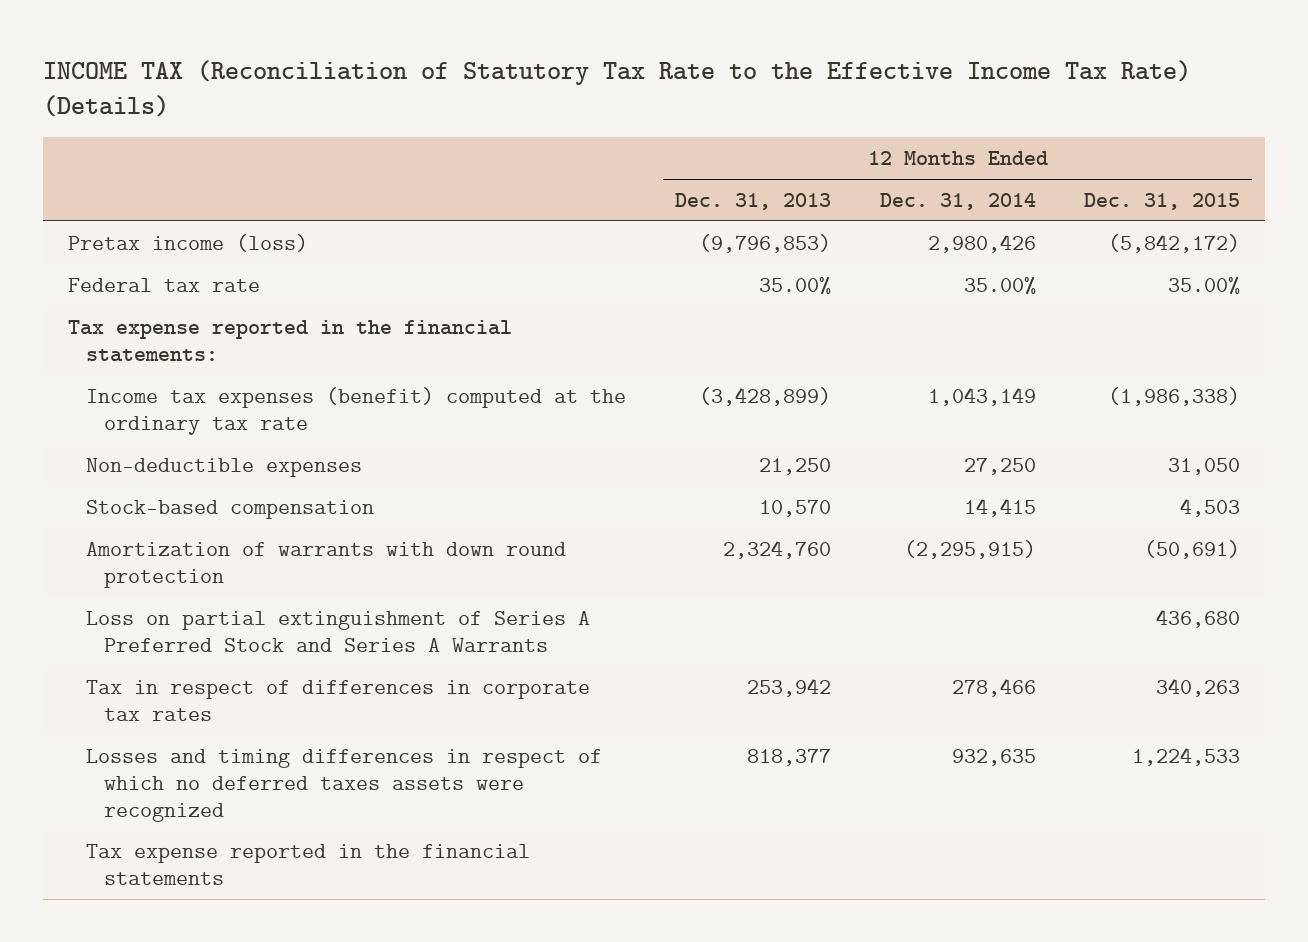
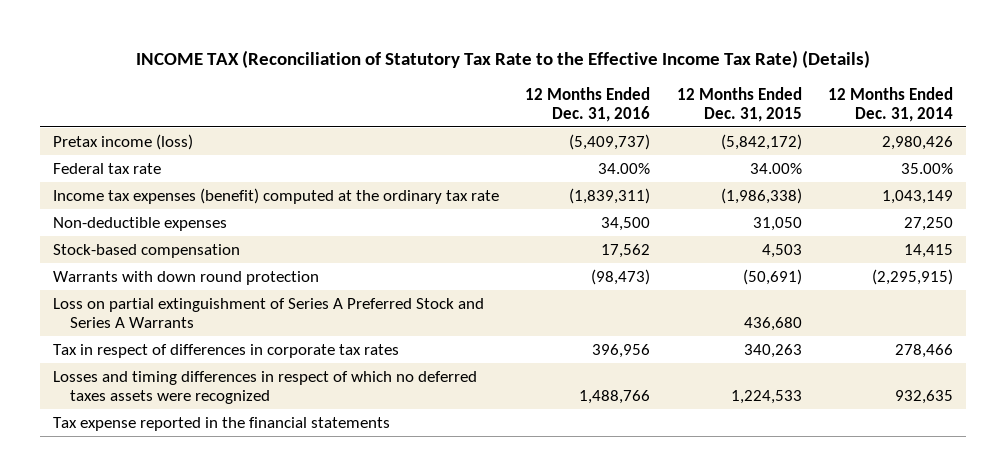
[674,193,831,211] Dec. 31, 2013 -> none
none -> [525,86,651,122] 12 Months Ended Dec. 31, 2016
[67,319,512,362] Tax expense reported in the financial statements: -> none
[1168,275,1241,295] 35.00% -> [749,162,802,174] 34.00%
[86,541,567,588] Amortization of warrants with down round protection -> [52,270,319,285] Warrants with down round protection

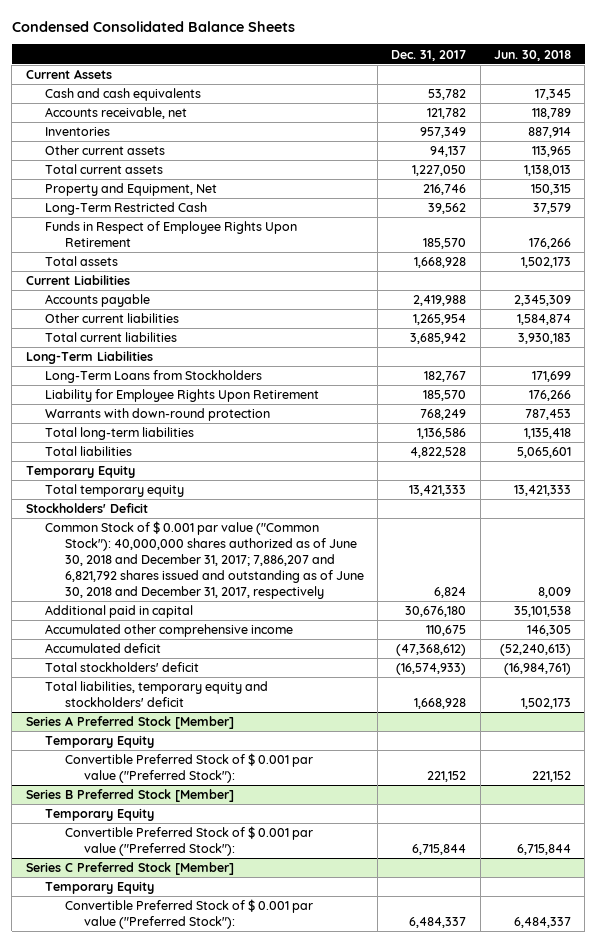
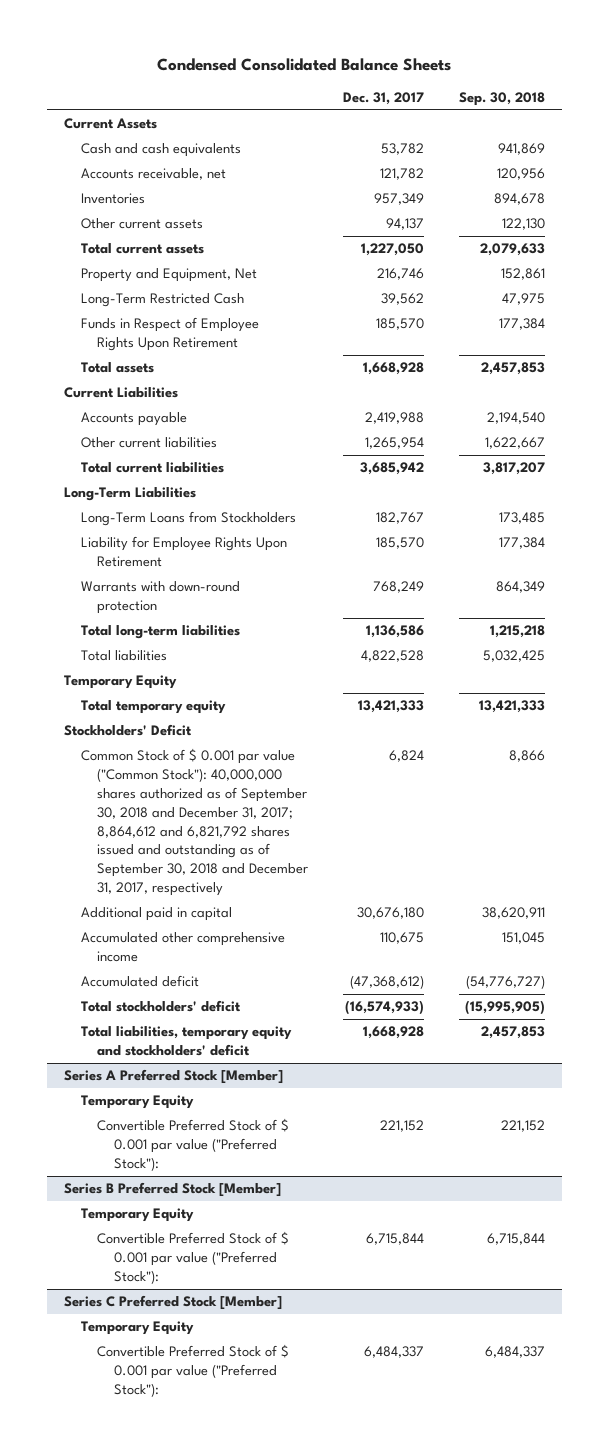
[493,49,571,61] Jun. 30, 2018 -> none
none -> [458,91,545,106] Sep. 30, 2018
[45,521,364,600] Common Stock of $ 0.001 par value ("Common Stock"): 40,000,000 shares authorized as of June 30, 2018 and December 31, 2017; 7,886,207 and 6,821,792 shares issued and outstanding as of June 30, 2018 and December 31, 2017, respectively -> [80,748,309,896] Common Stock of $ 0.001 par value ("Common Stock"): 40,000,000 shares authorized as of September 30, 2018 and December 31, 2017; 8,864,612 and 6,821,792 shares issued and outstanding as of September 30, 2018 and December 31, 2017, respectively

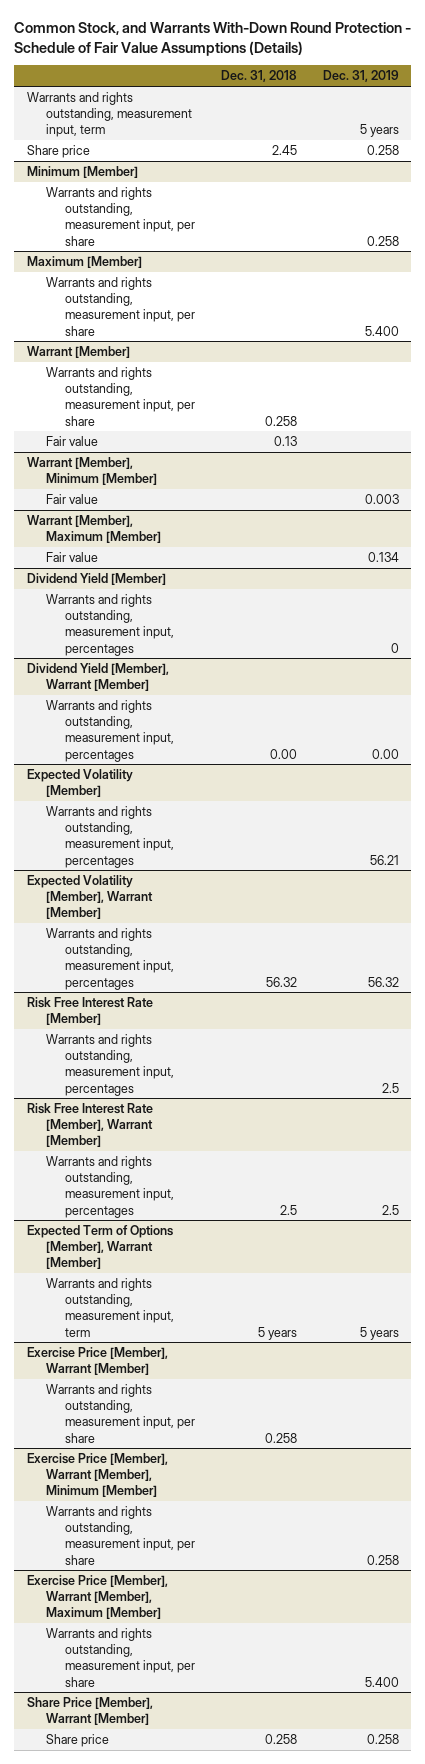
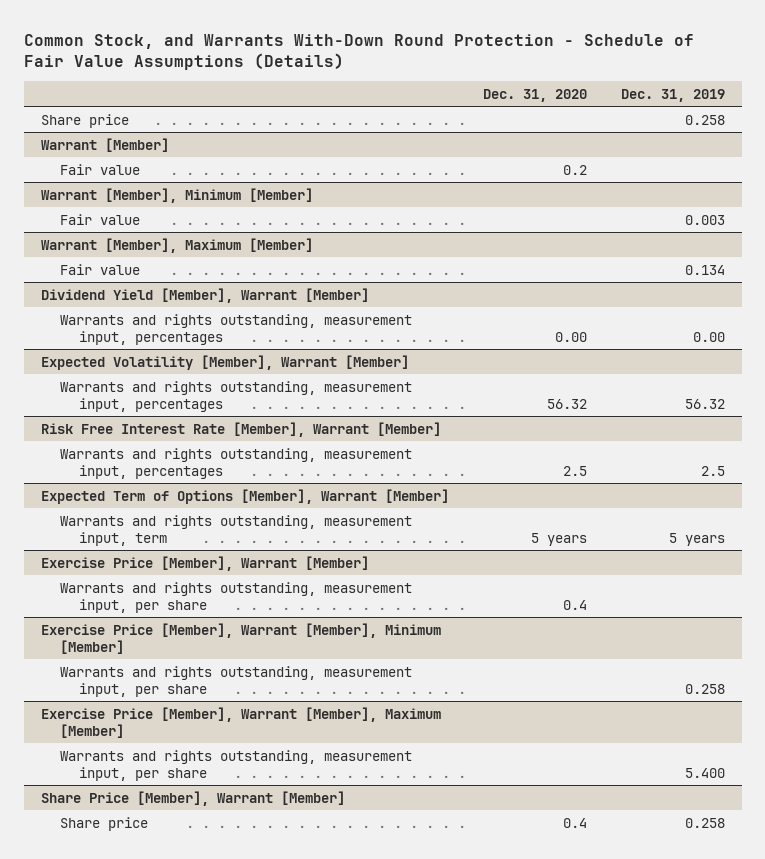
[220,70,297,83] Dec. 31, 2018 -> none
none -> [482,89,587,103] Dec. 31, 2020
[26,91,192,138] Warrants and rights outstanding, measurement input, term -> none
[26,165,138,178] Minimum [Member] -> none
[45,186,196,246] Warrants and rights outstanding, measurement input, per share -> none
[26,255,142,268] Maximum [Member] -> none
[45,276,196,336] Warrants and rights outstanding, measurement input, per share -> none
[45,366,196,426] Warrants and rights outstanding, measurement input, per share -> none
[26,572,166,585] Dividend Yield [Member] -> none
[45,593,175,656] Warrants and rights outstanding, measurement input, percentages -> none
[26,768,133,798] Expected Volatility [Member] -> none
[45,805,175,868] Warrants and rights outstanding, measurement input, percentages -> none
[26,996,153,1026] Risk Free Interest Rate [Member] -> none
[45,1033,175,1096] Warrants and rights outstanding, measurement input, percentages -> none

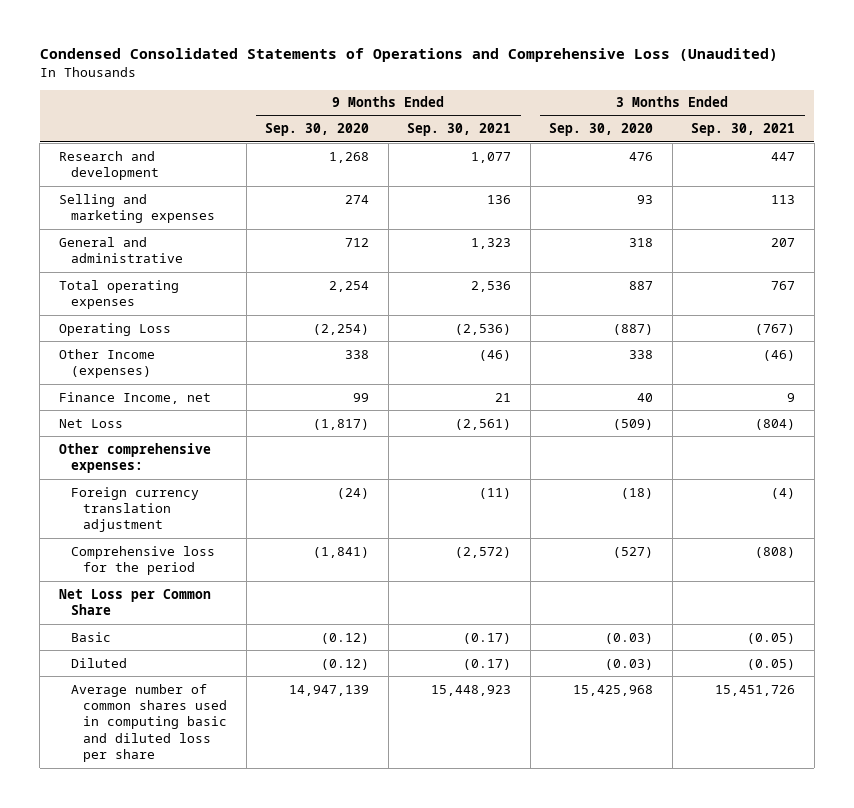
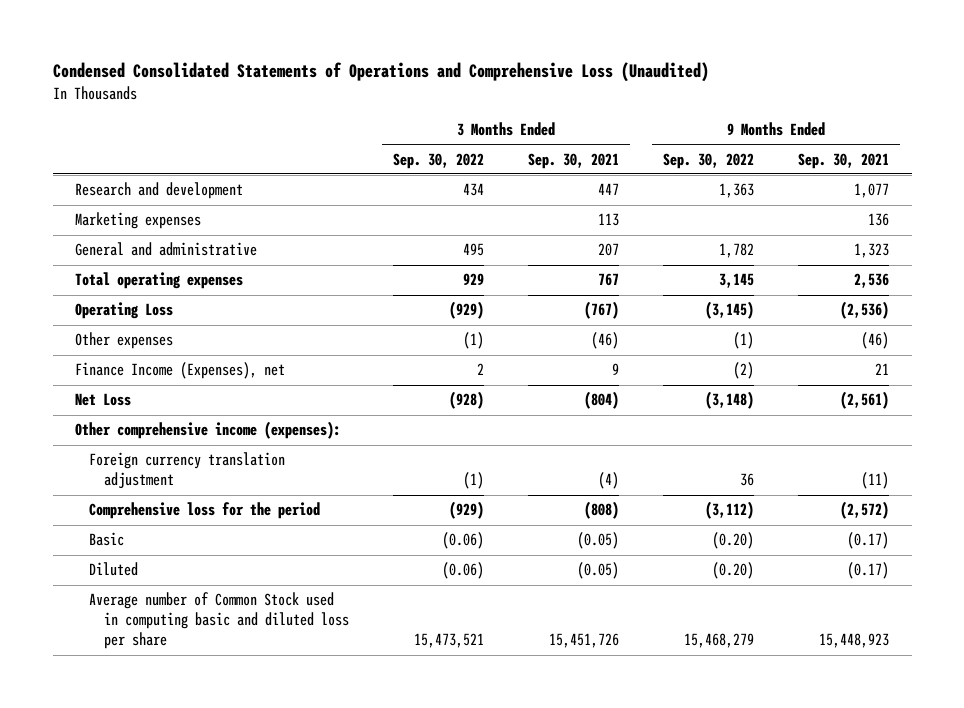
[265,123,370,137] Sep. 30, 2020 -> none
[549,123,654,137] Sep. 30, 2020 -> none
none -> [393,152,485,169] Sep. 30, 2022
none -> [663,152,755,169] Sep. 30, 2022
[58,193,215,224] Selling and marketing expenses -> [74,212,201,230] Marketing expenses
[58,348,155,379] Other Income (expenses) -> [74,332,173,350] Other expenses
[58,391,211,404] Finance Income, net -> [74,362,285,380] Finance Income (Expenses), net
[58,442,211,474] Other comprehensive expenses: -> [74,421,341,440] Other comprehensive income (expenses):
[58,588,211,616] Net Loss per Common Share -> none
[70,683,228,763] Average number of common shares used in computing basic and diluted loss per share -> [89,592,349,650] Average number of Common Stock used in computing basic and diluted loss per share

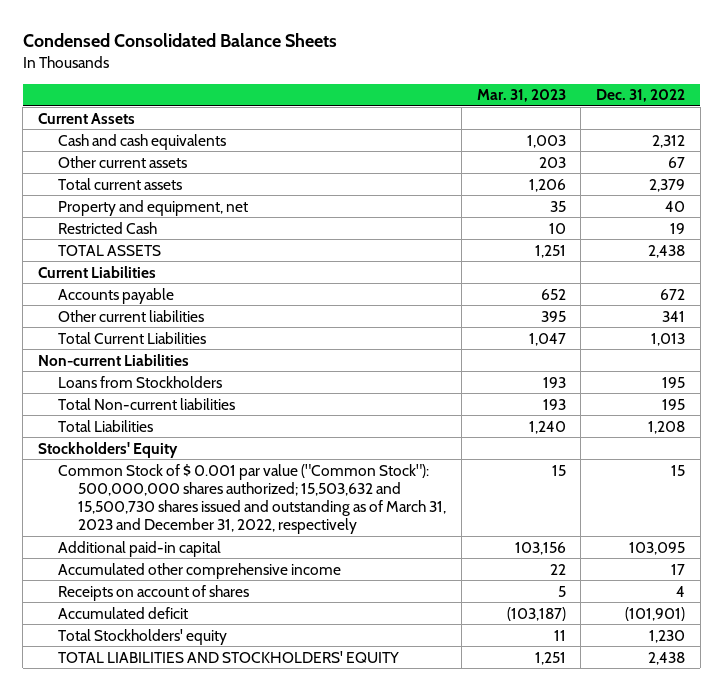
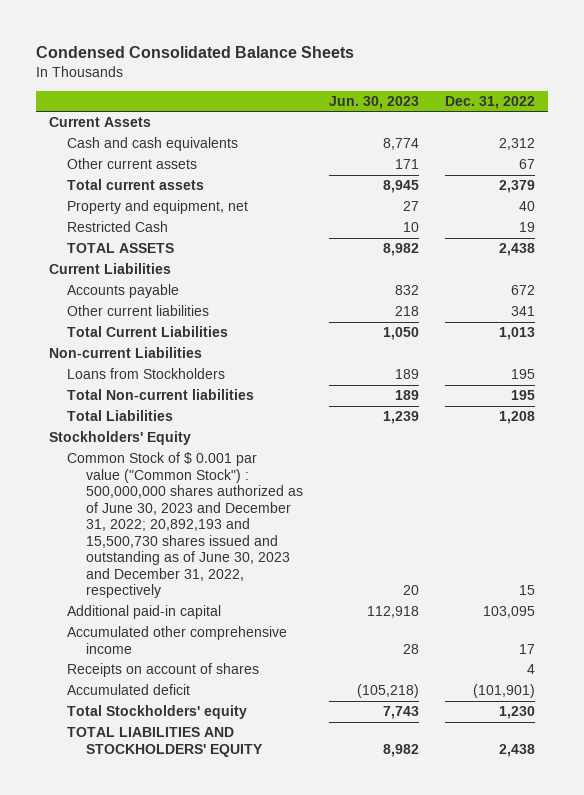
[476,89,566,103] Mar. 31, 2023 -> none
none -> [329,95,420,109] Jun. 30, 2023
[58,463,447,534] Common Stock of $ 0.001 par value ("Common Stock"): 500,000,000 shares authorized; 15,503,632 and 15,500,730 shares issued and outstanding as of March 31, 2023 and December 31, 2022, respectively -> [67,452,303,599] Common Stock of $ 0.001 par value ("Common Stock") : 500,000,000 shares authorized as of June 30, 2023 and December 31, 2022; 20,892,193 and 15,500,730 shares issued and outstanding as of June 30, 2023 and December 31, 2022, respectively

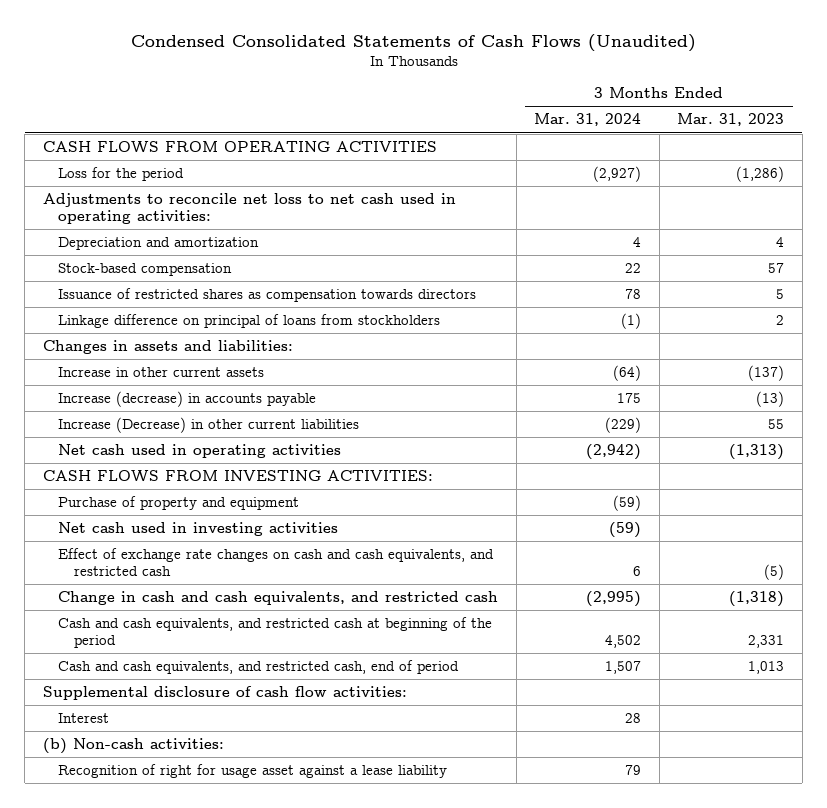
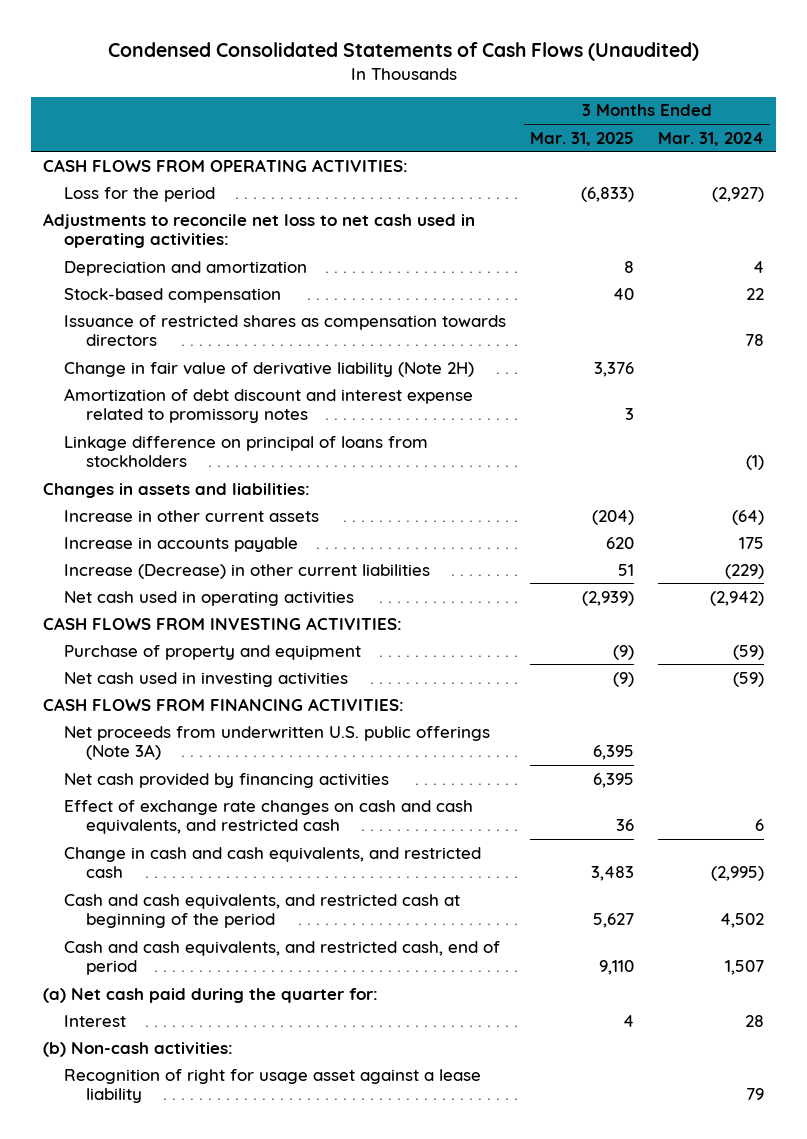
[677,113,785,127] Mar. 31, 2023 -> none
none -> [530,131,635,146] Mar. 31, 2025
[42,140,437,153] CASH FLOWS FROM OPERATING ACTIVITIES -> [42,158,408,172] CASH FLOWS FROM OPERATING ACTIVITIES:
none -> [64,361,475,377] Change in fair value of derivative liability (Note 2H)
none -> [64,387,474,424] Amortization of debt discount and interest expense related to promissory notes
[58,390,317,407] Increase (decrease) in accounts payable -> [64,536,299,552] Increase in accounts payable
none -> [42,697,404,711] CASH FLOWS FROM FINANCING ACTIVITIES:
none -> [64,725,491,761] Net proceeds from underwritten U.S. public offerings (Note 3A)
none -> [64,772,390,788] Net cash provided by financing activities
[42,685,407,700] Supplemental disclosure of cash flow activities: -> none
none -> [42,987,378,1003] (a) Net cash paid during the quarter for:

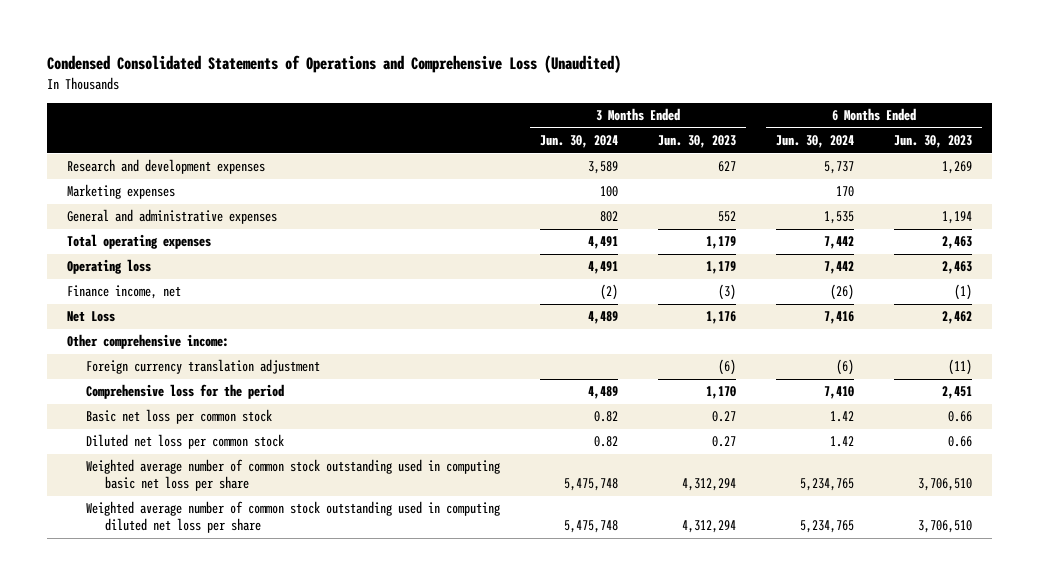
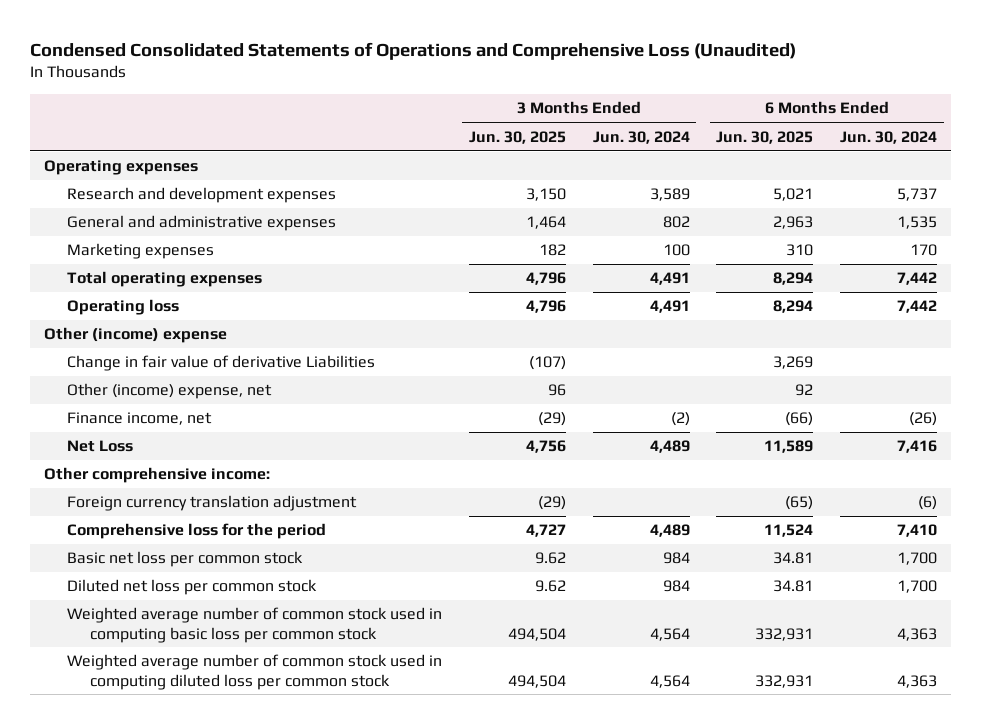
[657,135,736,149] Jun. 30, 2023 -> none
[893,135,972,149] Jun. 30, 2023 -> none
none -> [468,130,566,144] Jun. 30, 2025
none -> [716,130,814,144] Jun. 30, 2025
none -> [43,160,198,176] Operating expenses
[67,184,176,200] Marketing expenses -> [66,243,214,260] Marketing expenses
none -> [43,327,227,344] Other (income) expense
none -> [66,355,375,372] Change in fair value of derivative Liabilities
none -> [66,383,272,400] Other (income) expense, net
[593,411,618,423] 0.82 -> [662,552,690,565] 984
[829,411,854,423] 1.42 -> [897,552,938,566] 1,700
[593,436,618,448] 0.82 -> [662,580,690,593] 984
[829,436,854,448] 1.42 -> [897,580,938,594] 1,700
[85,459,500,491] Weighted average number of common stock outstanding used in computing basic net loss per share -> [66,607,442,643] Weighted average number of common stock used in computing basic loss per common stock
[563,477,618,491] 5,475,748 -> [649,627,690,641] 4,564
[799,477,854,491] 5,234,765 -> [897,627,938,641] 4,363
[85,501,500,533] Weighted average number of common stock outstanding used in computing diluted net loss per share -> [66,654,442,690] Weighted average number of common stock used in computing diluted loss per common stock
[563,519,618,533] 5,475,748 -> [649,674,690,688] 4,564
[799,519,854,533] 5,234,765 -> [897,674,938,688] 4,363

